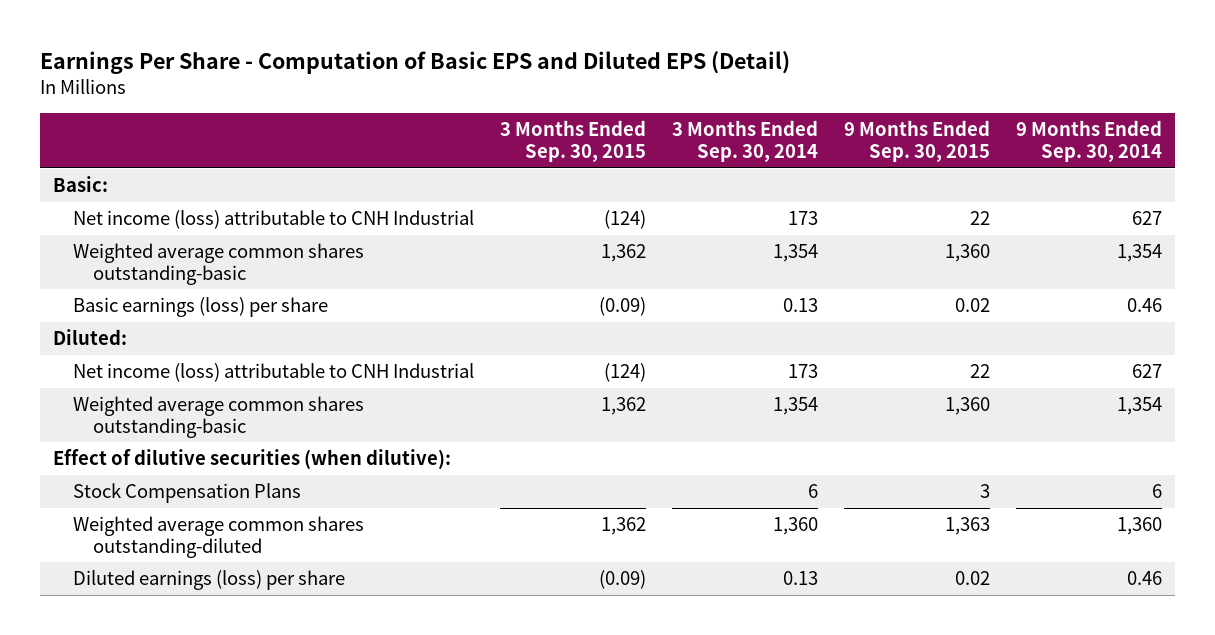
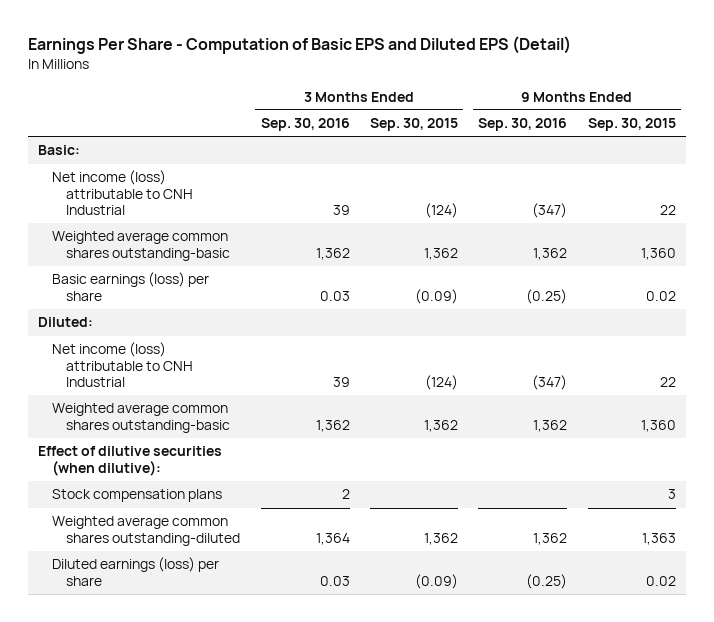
[671,120,818,163] 3 Months Ended Sep. 30, 2014 -> none
[1015,120,1162,163] 9 Months Ended Sep. 30, 2014 -> none
none -> [260,118,350,132] Sep. 30, 2016
none -> [478,118,568,132] Sep. 30, 2016
[73,483,302,504] Stock Compensation Plans -> [52,489,223,503] Stock compensation plans

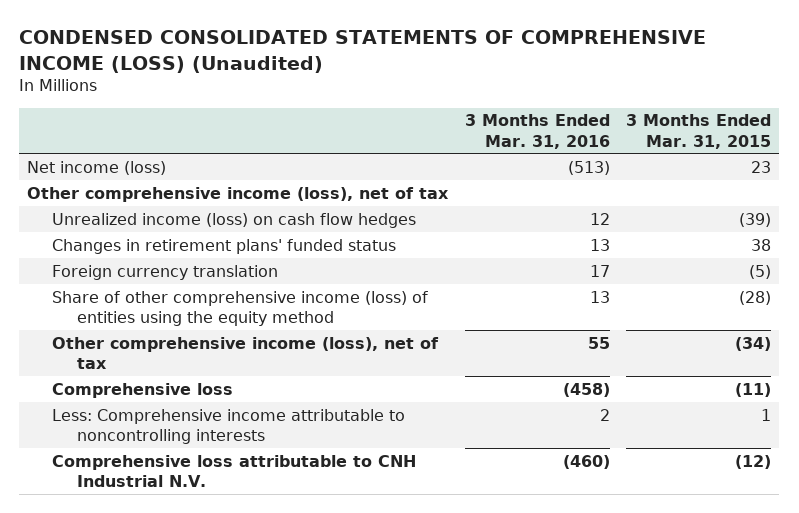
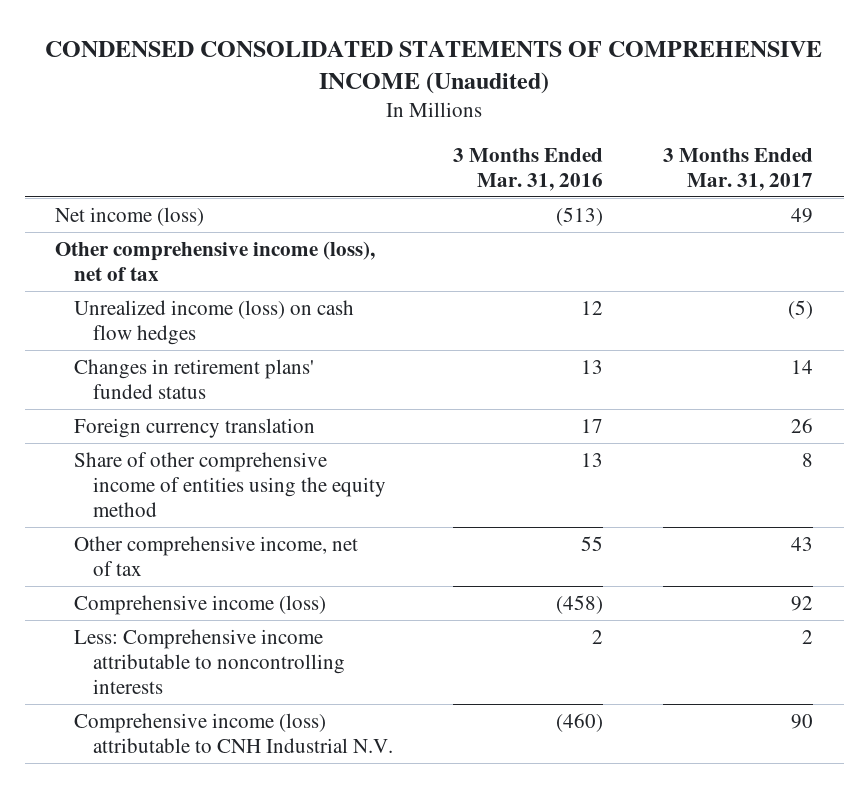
[19,30,707,73] CONDENSED CONSOLIDATED STATEMENTS OF COMPREHENSIVE INCOME (LOSS) (Unaudited) -> [45,40,823,95] CONDENSED CONSOLIDATED STATEMENTS OF COMPREHENSIVE INCOME (Unaudited)
[626,114,772,149] 3 Months Ended Mar. 31, 2015 -> none
none -> [663,147,814,191] 3 Months Ended Mar. 31, 2017
[52,290,429,326] Share of other comprehensive income (loss) of entities using the equity method -> [74,451,387,517] Share of other comprehensive income of entities using the equity method
[52,336,440,369] Other comprehensive income (loss), net of tax -> [74,535,359,576] Other comprehensive income, net of tax
[52,382,234,398] Comprehensive loss -> [74,594,327,615] Comprehensive income (loss)
[52,454,417,487] Comprehensive loss attributable to CNH Industrial N.V. -> [74,712,394,753] Comprehensive income (loss) attributable to CNH Industrial N.V.

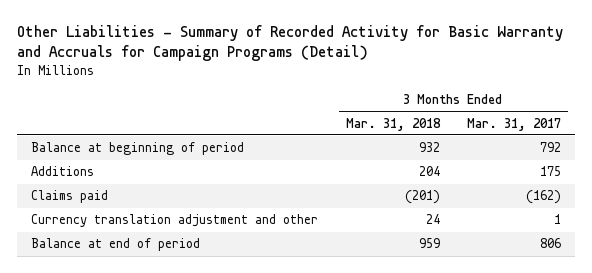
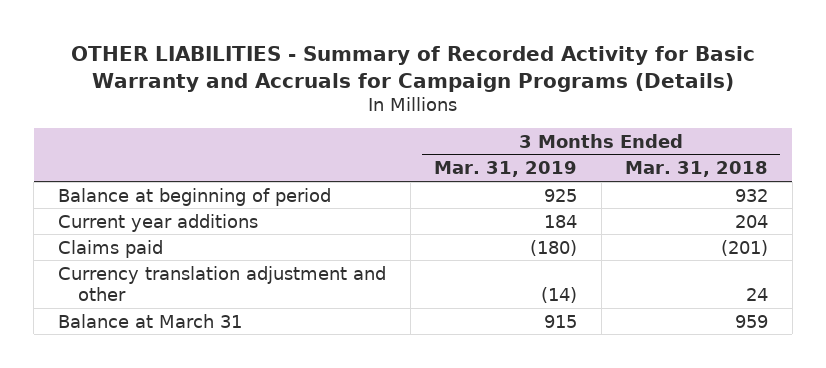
[16,25,563,62] Other Liabilities - Summary of Recorded Activity for Basic Warranty and Accruals for Campaign Programs (Detail) -> [71,45,756,92] OTHER LIABILITIES - Summary of Recorded Activity for Basic Warranty and Accruals for Campaign Programs (Details)
[467,117,562,131] Mar. 31, 2017 -> none
none -> [434,161,578,178] Mar. 31, 2019
[30,166,94,177] Additions -> [58,213,259,232] Current year additions
[30,238,200,252] Balance at end of period -> [58,313,243,328] Balance at March 31

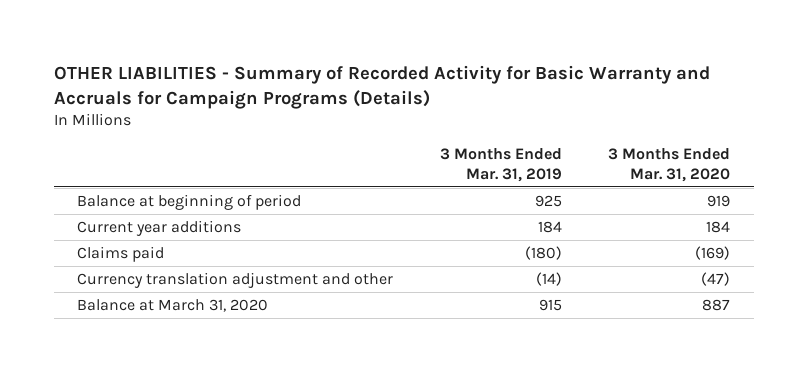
[625,161,769,178] Mar. 31, 2018 -> none
none -> [608,148,731,182] 3 Months Ended Mar. 31, 2020
[58,313,243,328] Balance at March 31 -> [77,299,269,313] Balance at March 31, 2020

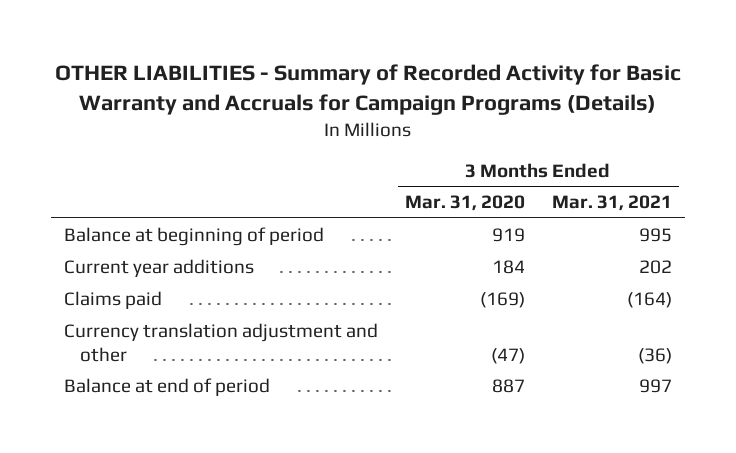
[439,148,562,182] 3 Months Ended Mar. 31, 2019 -> none
none -> [551,195,672,212] Mar. 31, 2021
[77,299,269,313] Balance at March 31, 2020 -> [64,377,271,396] Balance at end of period

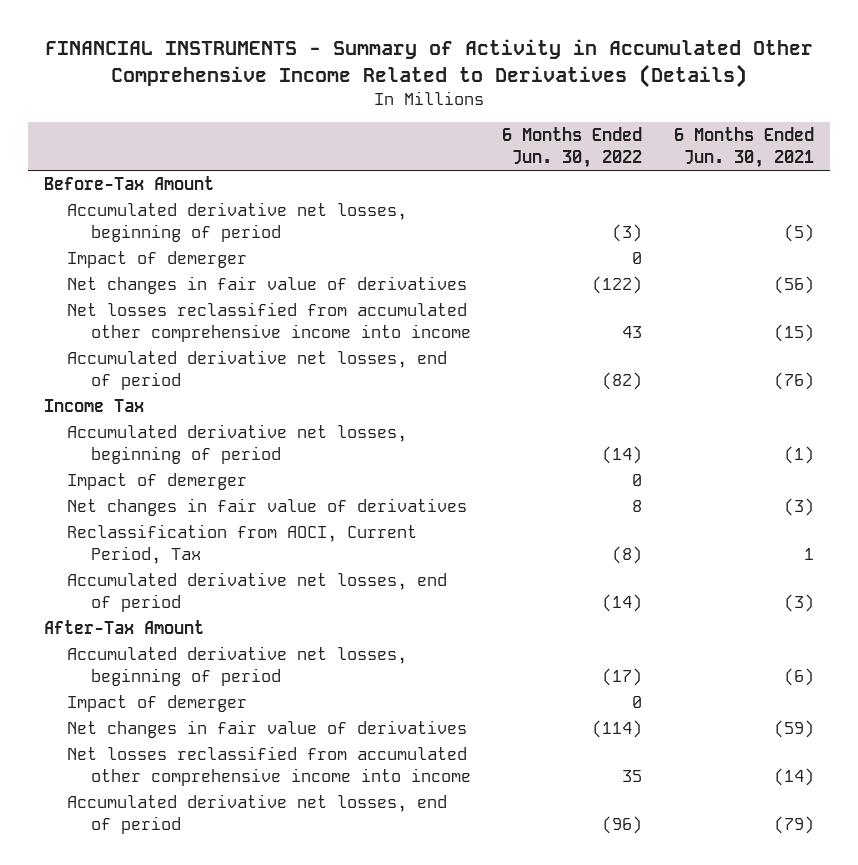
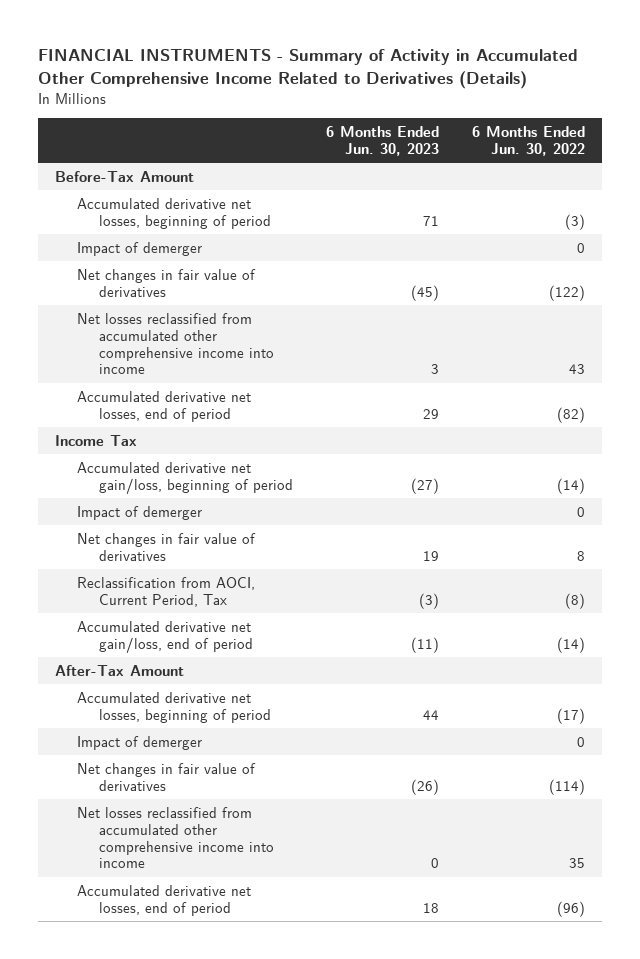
[673,127,814,168] 6 Months Ended Jun. 30, 2021 -> none
none -> [325,125,439,156] 6 Months Ended Jun. 30, 2023
[67,424,408,464] Accumulated derivative net losses, beginning of period -> [76,461,293,494] Accumulated derivative net gain/loss, beginning of period
[67,572,448,612] Accumulated derivative net losses, end of period -> [76,620,253,653] Accumulated derivative net gain/loss, end of period

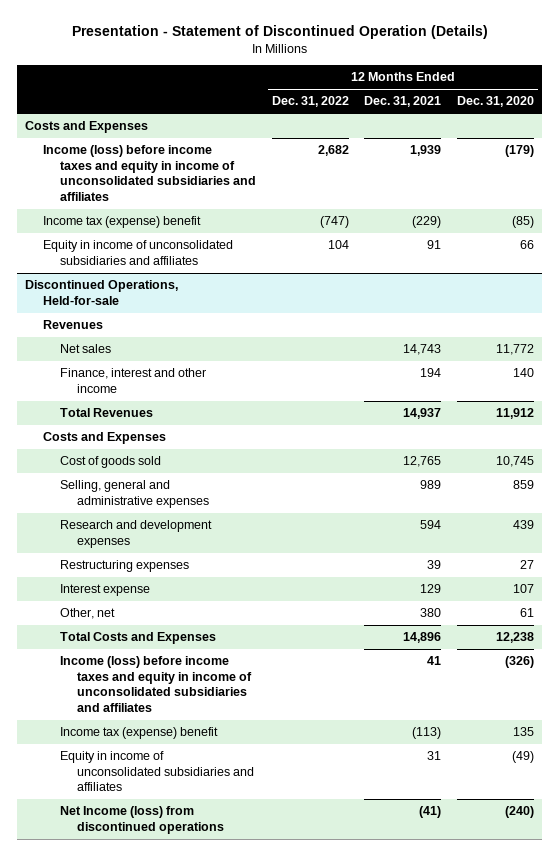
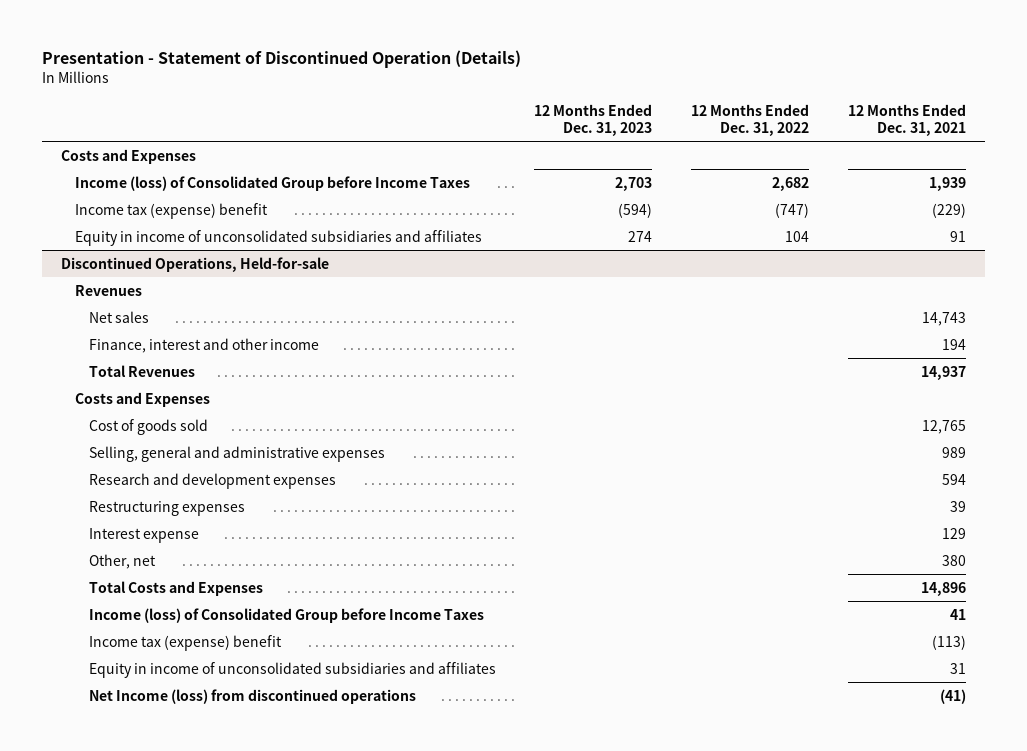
[457,96,535,108] Dec. 31, 2020 -> none
none -> [534,103,653,136] 12 Months Ended Dec. 31, 2023
[42,145,256,201] Income (loss) before income taxes and equity in income of unconsolidated subsidiaries and affiliates -> [74,175,470,191] Income (loss) of Consolidated Group before Income Taxes
[59,656,252,712] Income (loss) before income taxes and equity in income of unconsolidated subsidiaries and affiliates -> [88,607,484,623] Income (loss) of Consolidated Group before Income Taxes

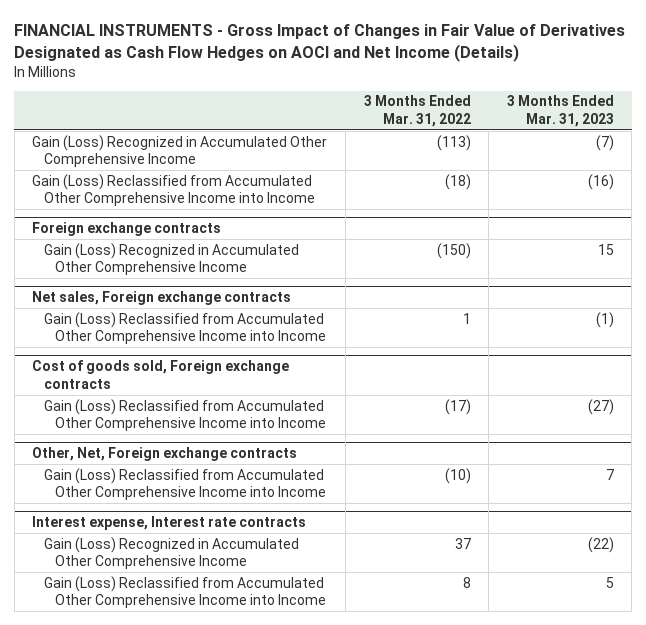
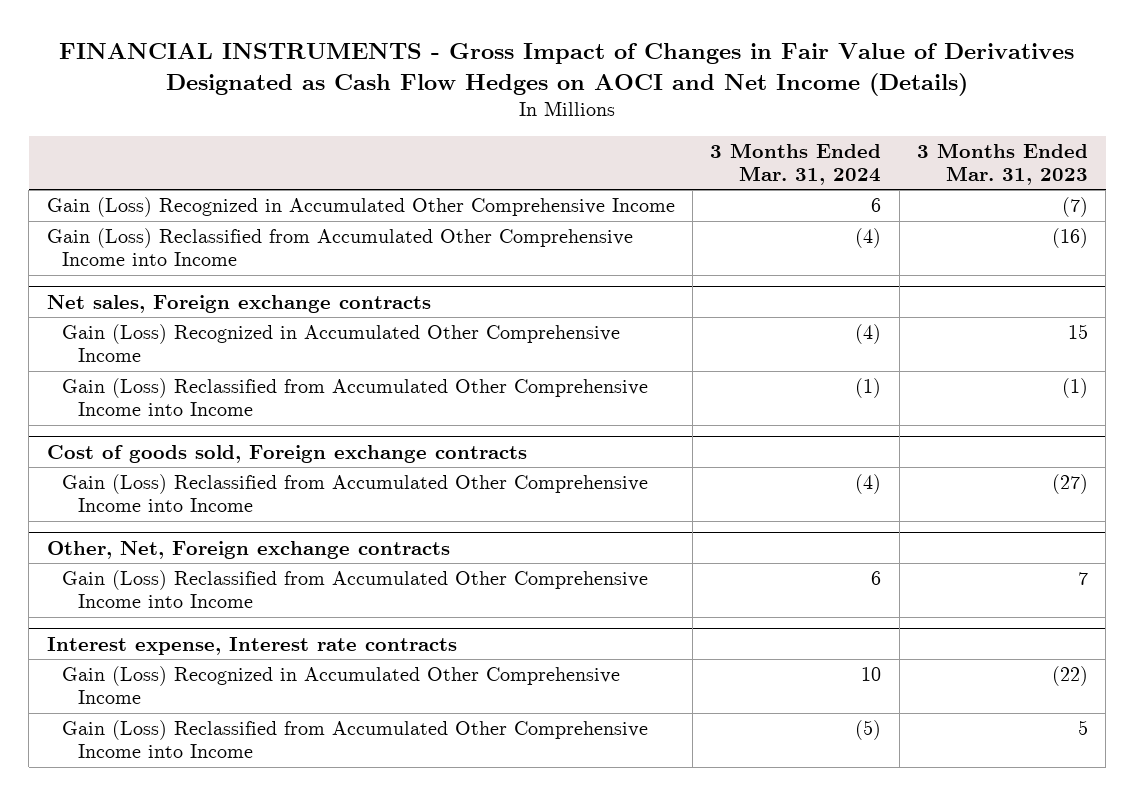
[363,95,471,127] 3 Months Ended Mar. 31, 2022 -> none
none -> [710,142,882,185] 3 Months Ended Mar. 31, 2024
[32,222,222,237] Foreign exchange contracts -> none
[43,242,299,276] Gain (Loss) Recognized in Accumulated Other Comprehensive Income -> none
none -> [62,324,621,363] Gain (Loss) Recognized in Accumulated Other Comprehensive Income

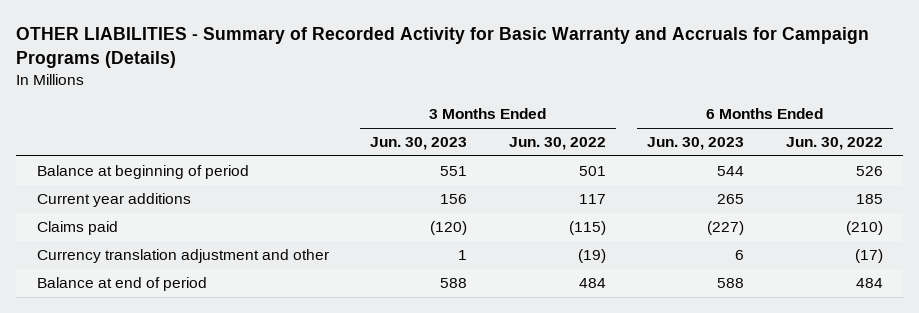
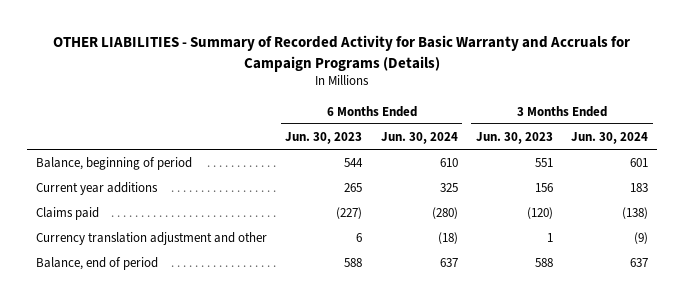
[508,137,606,151] Jun. 30, 2022 -> none
[785,137,883,151] Jun. 30, 2022 -> none
none -> [380,131,458,144] Jun. 30, 2024
none -> [571,131,649,144] Jun. 30, 2024
[36,165,249,180] Balance at beginning of period -> [36,157,193,171] Balance, beginning of period
[36,277,207,292] Balance at end of period -> [36,257,159,271] Balance, end of period

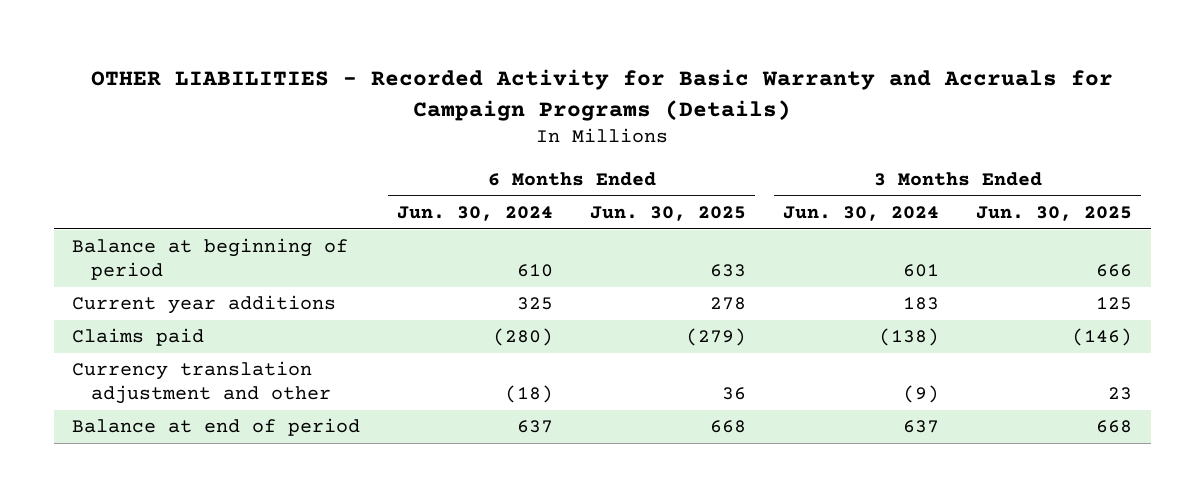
[53,35,631,72] OTHER LIABILITIES - Summary of Recorded Activity for Basic Warranty and Accruals for Campaign Programs (Details) -> [91,68,1114,121] OTHER LIABILITIES - Recorded Activity for Basic Warranty and Accruals for Campaign Programs (Details)
[285,131,363,144] Jun. 30, 2023 -> none
[475,131,553,144] Jun. 30, 2023 -> none
none -> [590,205,747,221] Jun. 30, 2025
none -> [976,205,1133,221] Jun. 30, 2025
[36,157,193,171] Balance, beginning of period -> [72,238,349,280] Balance at beginning of period
[36,257,159,271] Balance, end of period -> [72,418,361,437] Balance at end of period

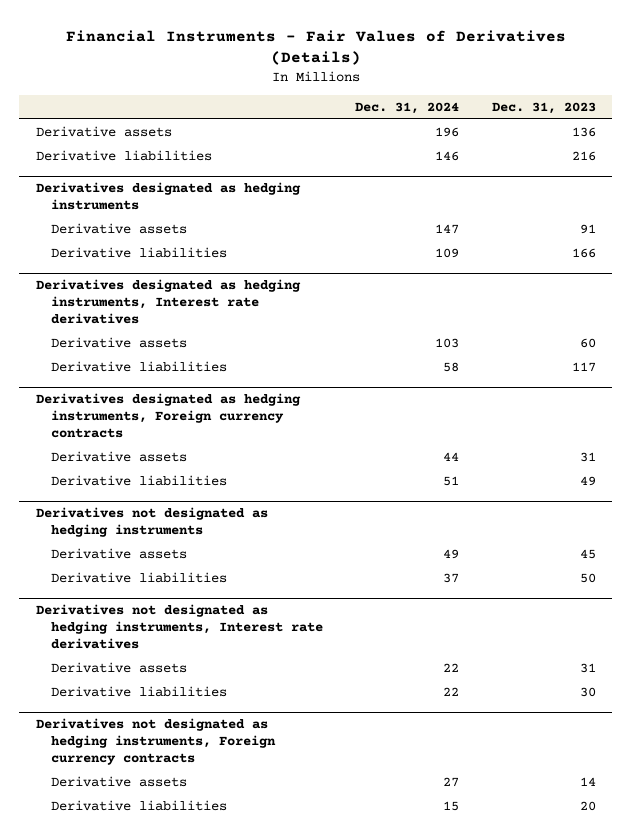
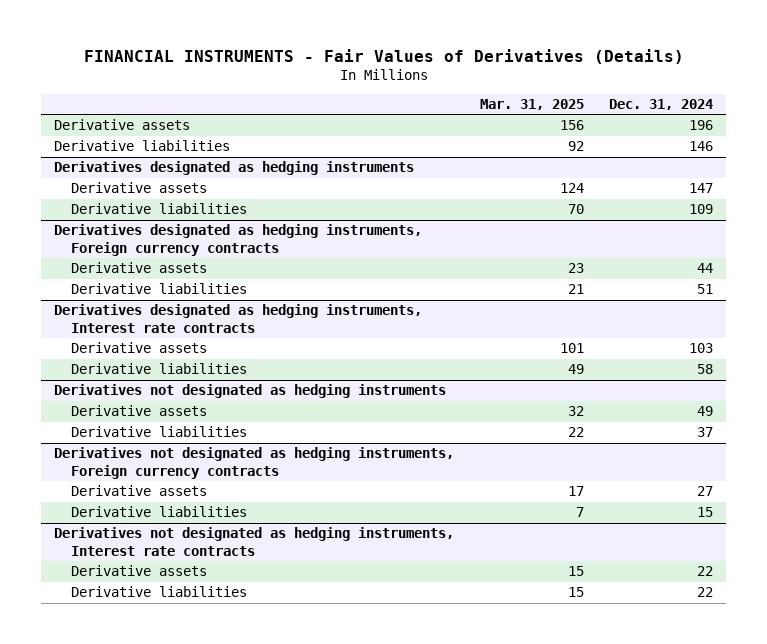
[65,29,566,66] Financial Instruments - Fair Values of Derivatives (Details) -> [83,48,684,64] FINANCIAL INSTRUMENTS - Fair Values of Derivatives (Details)
[491,101,596,114] Dec. 31, 2023 -> none
none -> [479,98,584,110] Mar. 31, 2025
[35,279,301,324] Derivatives designated as hedging instruments, Interest rate derivatives -> none
[50,337,187,349] Derivative assets -> none
[50,361,227,373] Derivative liabilities -> none
none -> [53,304,422,333] Derivatives designated as hedging instruments, Interest rate contracts
none -> [71,342,208,354] Derivative assets
none -> [71,363,248,375] Derivative liabilities
[35,604,323,649] Derivatives not designated as hedging instruments, Interest rate derivatives -> none
[50,662,187,674] Derivative assets -> none
[50,686,227,698] Derivative liabilities -> none
none -> [53,527,454,556] Derivatives not designated as hedging instruments, Interest rate contracts
none -> [71,565,208,577] Derivative assets
none -> [71,586,248,598] Derivative liabilities

